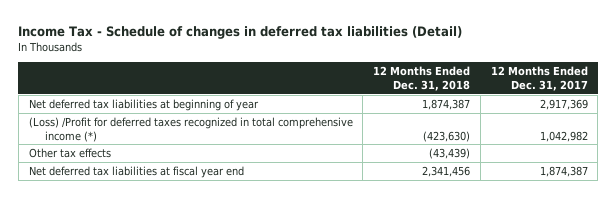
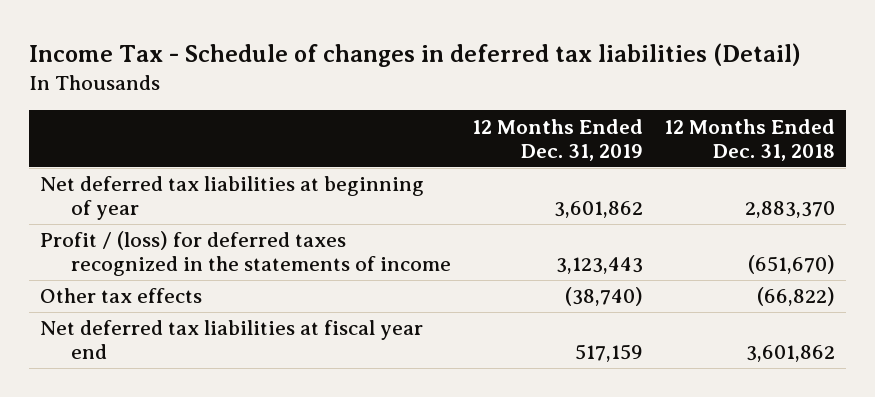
[490,66,588,91] 12 Months Ended Dec. 31, 2017 -> none
none -> [472,118,644,161] 12 Months Ended Dec. 31, 2019
[422,98,471,110] 1,874,387 -> [745,201,836,219] 2,883,370
[28,116,353,142] (Loss) /Profit for deferred taxes recognized in total comprehensive income (*) -> [39,231,452,277] Profit / (loss) for deferred taxes recognized in the statements of income
[423,130,471,142] (423,630) -> [748,255,836,275] (651,670)
[429,147,471,159] (43,439) -> [757,287,836,307] (66,822)
[422,165,471,177] 2,341,456 -> [746,345,836,363] 3,601,862

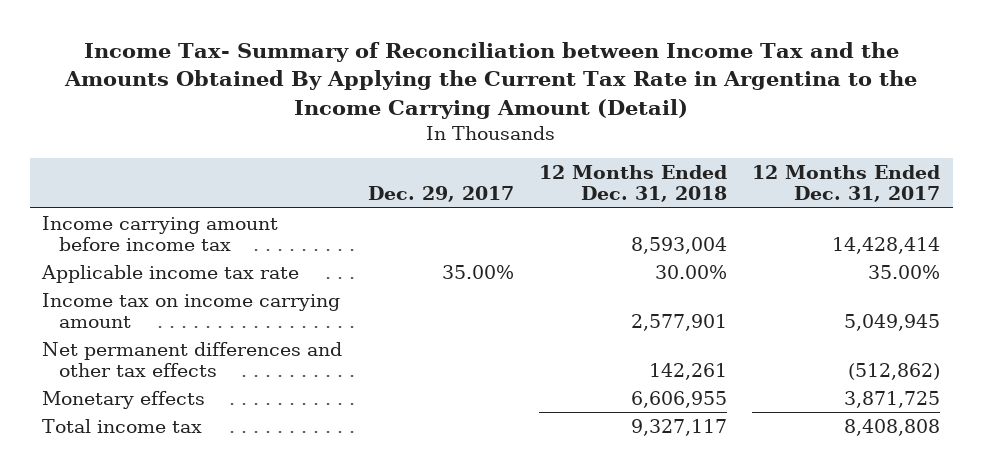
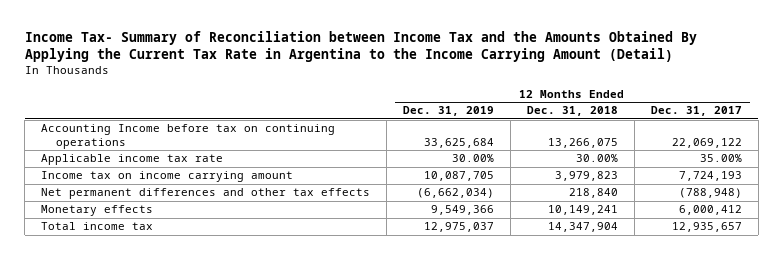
[367,186,514,203] Dec. 29, 2017 -> none
none -> [403,106,495,117] Dec. 31, 2019
[42,215,279,252] Income carrying amount before income tax -> [41,124,336,149] Accounting Income before tax on continuing operations
[630,237,727,255] 8,593,004 -> [547,137,618,148] 13,266,075
[832,237,941,255] 14,428,414 -> [671,137,742,148] 22,069,122
[630,314,727,332] 2,577,901 -> [554,171,618,182] 3,979,823
[844,314,941,332] 5,049,945 -> [678,171,742,182] 7,724,193
[648,363,727,381] 142,261 -> [568,188,618,199] 218,840
[848,363,941,381] (512,862) -> [678,188,742,199] (788,948)
[630,390,727,408] 6,606,955 -> [547,205,618,216] 10,149,241
[844,390,941,408] 3,871,725 -> [678,205,742,216] 6,000,412
[630,418,727,436] 9,327,117 -> [547,222,618,233] 14,347,904
[844,418,941,436] 8,408,808 -> [671,222,742,233] 12,935,657

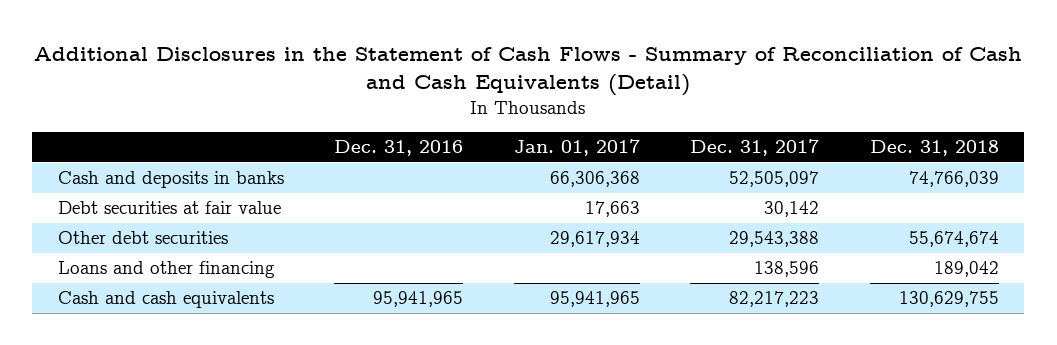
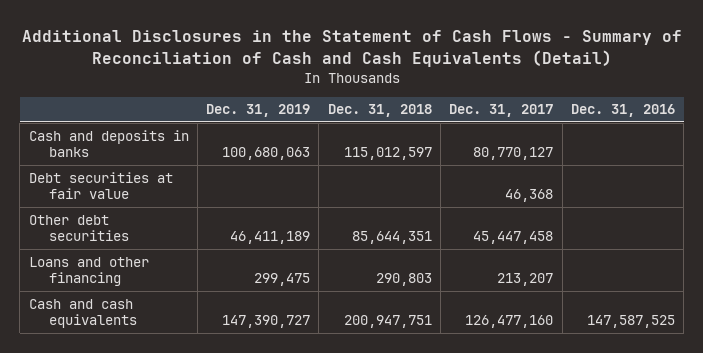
[513,139,640,157] Jan. 01, 2017 -> none
none -> [206,104,311,118] Dec. 31, 2019
[729,171,820,188] 52,505,097 -> [473,147,554,161] 80,770,127
[908,171,999,188] 74,766,039 -> [343,147,432,161] 115,012,597
[764,201,820,218] 30,142 -> [505,189,554,203] 46,368
[729,231,820,248] 29,543,388 -> [473,231,554,245] 45,447,458
[908,231,999,248] 55,674,674 -> [351,231,432,245] 85,644,351
[754,261,820,278] 138,596 -> [497,273,554,287] 213,207
[933,261,999,278] 189,042 -> [375,273,432,287] 290,803
[373,291,464,308] 95,941,965 -> [586,315,675,329] 147,587,525
[729,291,820,308] 82,217,223 -> [465,315,554,329] 126,477,160
[898,291,999,308] 130,629,755 -> [343,315,432,329] 200,947,751

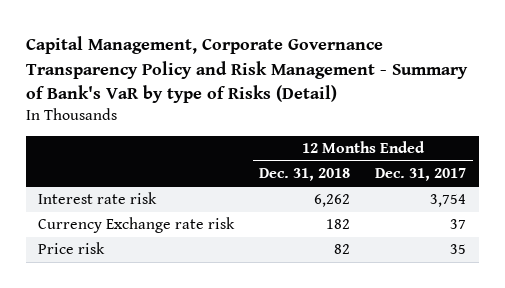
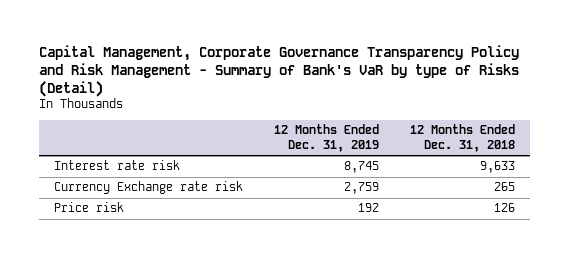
[375,168,467,182] Dec. 31, 2017 -> none
none -> [274,124,380,152] 12 Months Ended Dec. 31, 2019
[314,194,351,208] 6,262 -> [479,161,515,174] 9,633
[326,219,351,230] 182 -> [493,182,515,192] 265
[334,244,351,255] 82 -> [493,203,515,213] 126

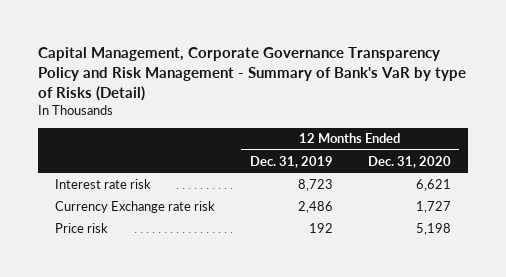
[409,124,515,152] 12 Months Ended Dec. 31, 2018 -> none
none -> [367,155,451,168] Dec. 31, 2020
[344,161,380,174] 8,745 -> [298,178,334,191] 8,723
[344,182,380,195] 2,759 -> [298,200,334,213] 2,486

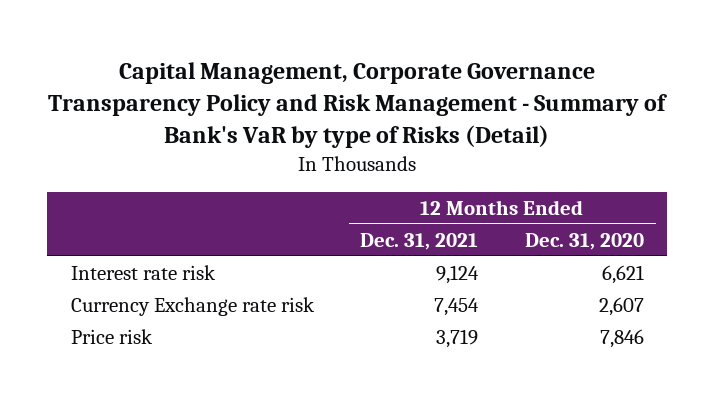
[250,155,334,168] Dec. 31, 2019 -> none
none -> [360,232,479,250] Dec. 31, 2021
[415,200,451,213] 1,727 -> [599,297,645,317] 2,607
[415,222,451,235] 5,198 -> [600,329,645,349] 7,846

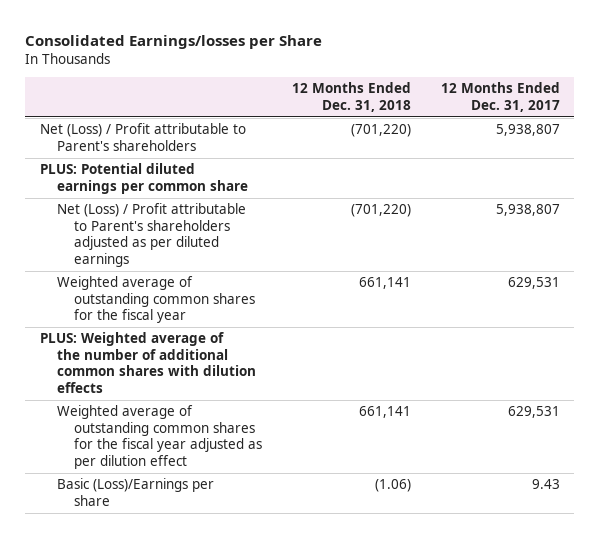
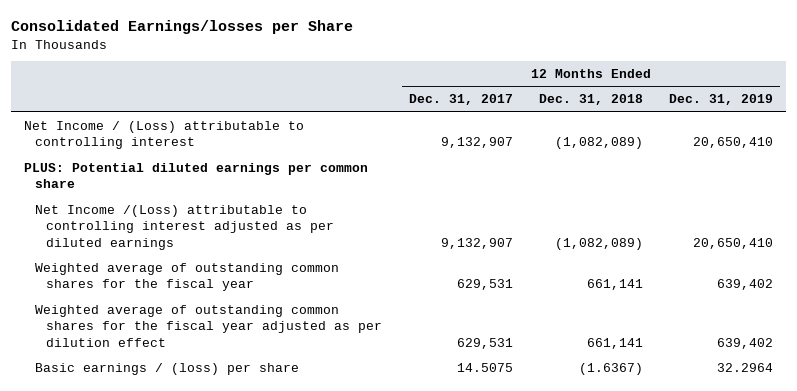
none -> [669,94,774,106] Dec. 31, 2019
[40,123,247,151] Net (Loss) / Profit attributable to Parent's shareholders -> [24,120,305,150] Net Income / (Loss) attributable to controlling interest
[350,124,411,138] (701,220) -> [554,137,643,150] (1,082,089)
[495,124,560,137] 5,938,807 -> [440,137,513,149] 9,132,907
[57,203,247,267] Net (Loss) / Profit attributable to Parent's shareholders adjusted as per diluted earnings -> [35,204,335,251] Net Income /(Loss) attributable to controlling interest adjusted as per diluted earnings
[350,204,411,218] (701,220) -> [554,238,643,251] (1,082,089)
[495,204,560,217] 5,938,807 -> [440,238,513,250] 9,132,907
[40,332,257,393] PLUS: Weighted average of the number of additional common shares with dilution effects -> none
[57,478,215,506] Basic (Loss)/Earnings per share -> [35,362,300,375] Basic earnings / (loss) per share
[374,479,411,493] (1.06) -> [578,362,643,375] (1.6367)
[531,479,560,490] 9.43 -> [456,362,513,372] 14.5075

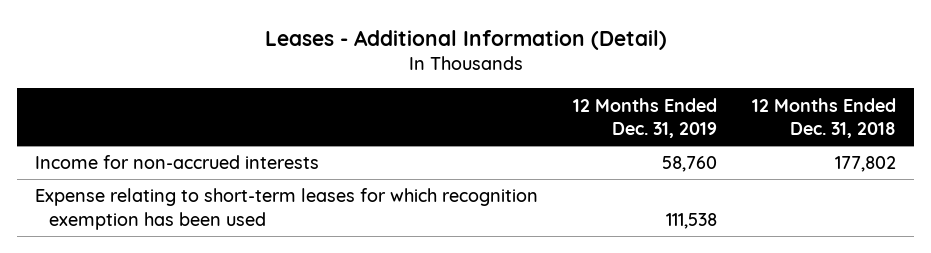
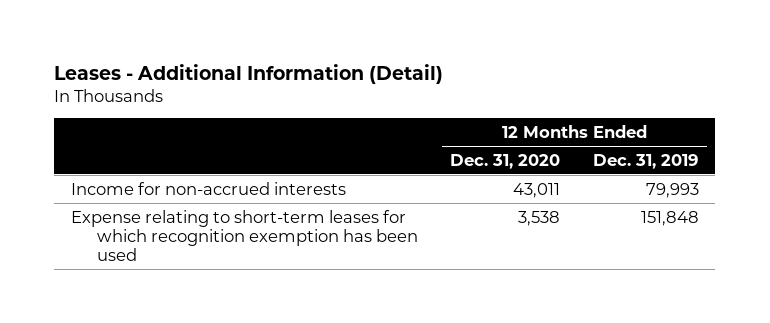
[752,97,897,139] 12 Months Ended Dec. 31, 2018 -> none
none -> [450,153,561,169] Dec. 31, 2020
[662,156,718,173] 58,760 -> [645,182,699,198] 79,993
[666,212,718,229] 111,538 -> [640,210,699,226] 151,848

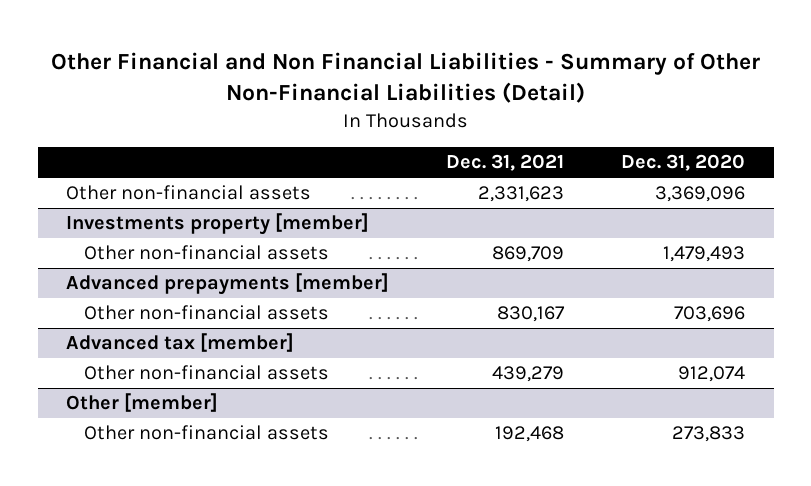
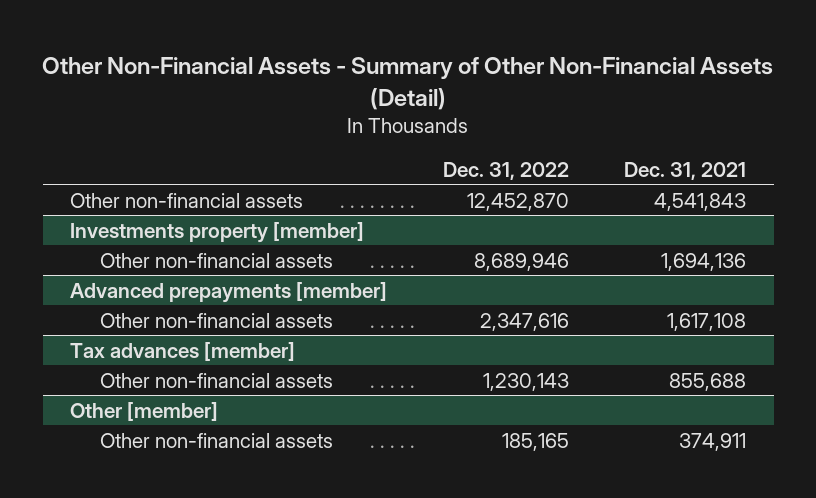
[50,51,760,103] Other Financial and Non Financial Liabilities - Summary of Other Non-Financial Liabilities (Detail) -> [42,57,774,110] Other Non-Financial Assets - Summary of Other Non-Financial Assets (Detail)
[621,154,746,172] Dec. 31, 2020 -> none
none -> [442,161,569,180] Dec. 31, 2022
[478,186,565,203] 2,331,623 -> [654,192,747,211] 4,541,843
[492,246,565,263] 869,709 -> [661,252,747,271] 1,694,136
[497,306,566,323] 830,167 -> [667,312,747,331] 1,617,108
[66,333,295,353] Advanced tax [member] -> [70,341,296,361] Tax advances [member]
[492,366,565,383] 439,279 -> [669,372,747,391] 855,688
[495,426,565,443] 192,468 -> [679,432,747,451] 374,911

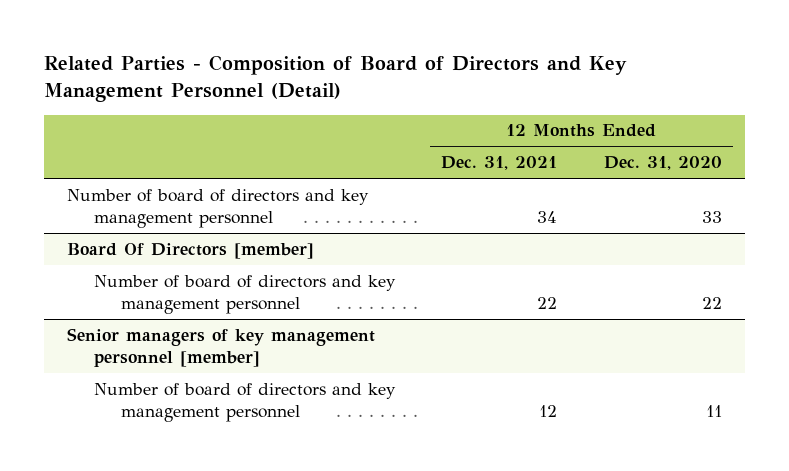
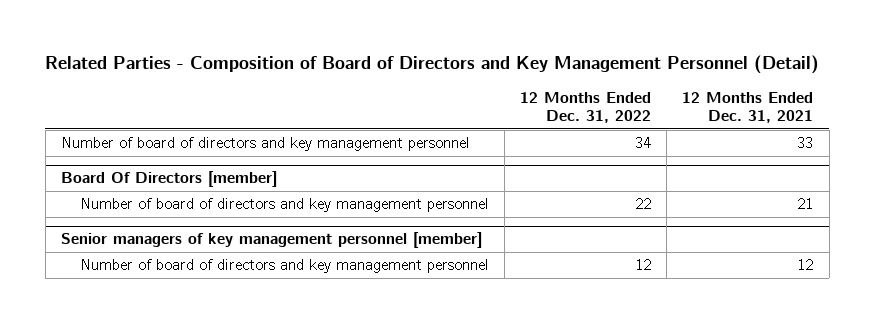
[603,156,722,171] Dec. 31, 2020 -> none
none -> [520,92,652,124] 12 Months Ended Dec. 31, 2022
[537,211,558,224] 34 -> [797,137,814,149] 33
[537,297,558,310] 22 -> [797,198,814,210] 21

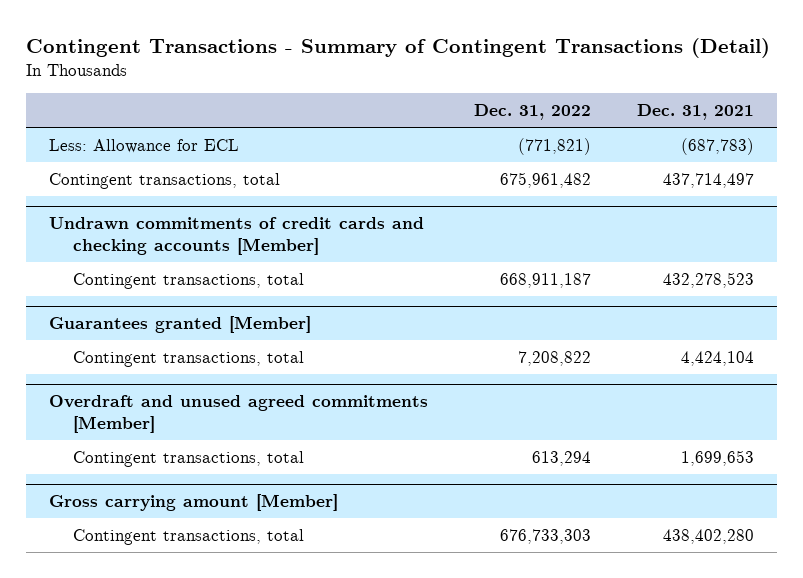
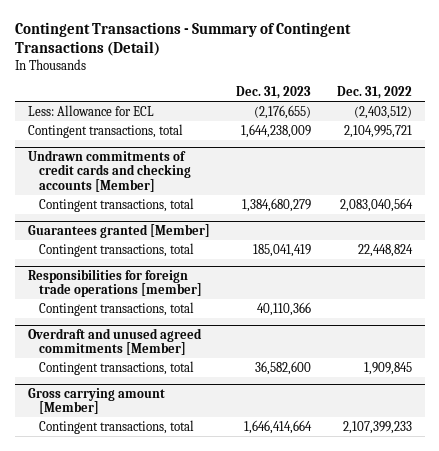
[636,104,754,121] Dec. 31, 2021 -> none
none -> [235,86,311,100] Dec. 31, 2023
[518,137,592,155] (771,821) -> [353,105,412,119] (2,403,512)
[500,171,592,188] 675,961,482 -> [343,124,412,138] 2,104,995,721
[500,272,592,288] 668,911,187 -> [339,197,413,212] 2,083,040,564
[518,350,592,366] 7,208,822 -> [357,243,413,257] 22,448,824
none -> [27,268,202,298] Responsibilities for foreign trade operations [member]
none -> [38,301,194,316] Contingent transactions, total
[532,450,592,466] 613,294 -> [363,361,412,375] 1,909,845
[500,528,592,544] 676,733,303 -> [342,420,412,434] 2,107,399,233

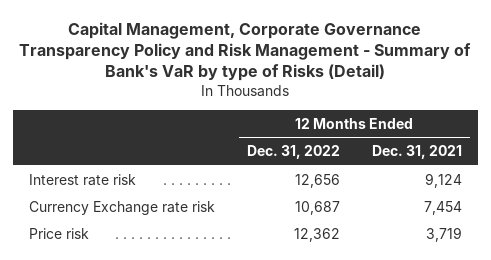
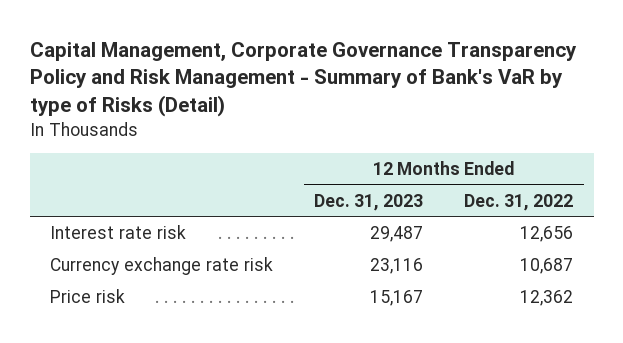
[371,145,462,160] Dec. 31, 2021 -> none
none -> [314,193,424,211] Dec. 31, 2023
[29,200,216,215] Currency Exchange rate risk -> [50,257,274,276] Currency exchange rate risk

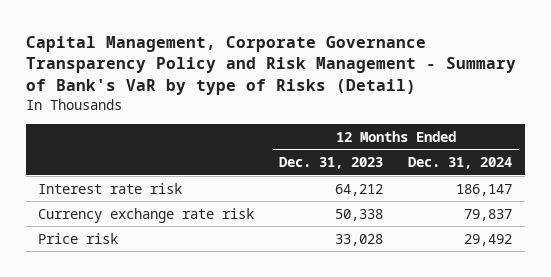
[464,193,574,211] Dec. 31, 2022 -> none
none -> [408,157,513,170] Dec. 31, 2024
[370,226,424,243] 29,487 -> [335,183,384,196] 64,212
[370,258,424,275] 23,116 -> [335,208,384,221] 50,338
[370,290,424,307] 15,167 -> [335,233,384,246] 33,028

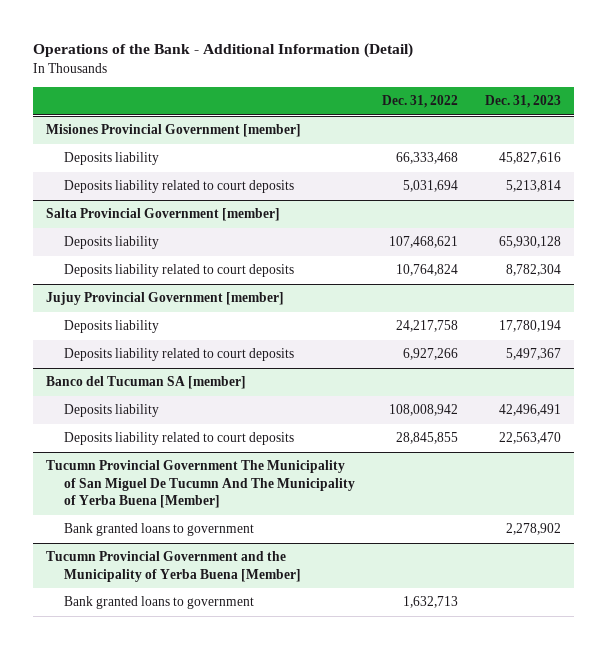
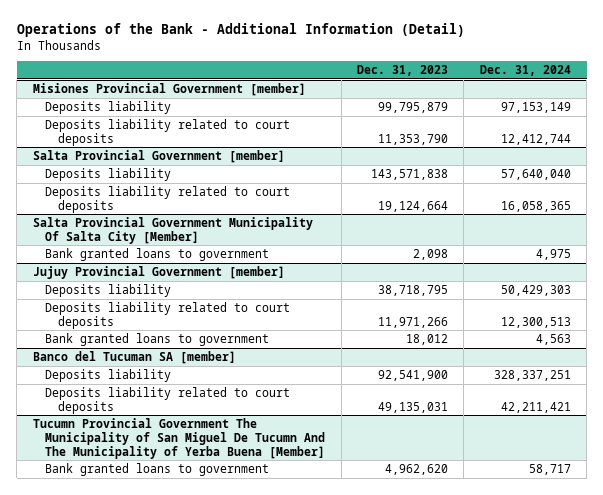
[382,95,459,109] Dec. 31, 2022 -> none
none -> [479,64,571,76] Dec. 31, 2024
[498,152,561,165] 45,827,616 -> [378,101,449,113] 99,795,879
[505,180,561,193] 5,213,814 -> [378,133,449,145] 11,353,790
[498,236,561,249] 65,930,128 -> [371,168,449,180] 143,571,838
[505,264,561,277] 8,782,304 -> [378,200,449,212] 19,124,664
none -> [32,216,313,244] Salta Provincial Government Municipality Of Salta City [Member]
none -> [45,247,270,261] Bank granted loans to government
[498,320,561,333] 17,780,194 -> [378,284,449,296] 38,718,795
[505,348,561,361] 5,497,367 -> [378,316,449,328] 11,971,266
none -> [45,332,270,346] Bank granted loans to government
[498,404,561,417] 42,496,491 -> [378,369,449,381] 92,541,900
[498,432,561,445] 22,563,470 -> [378,401,449,413] 49,135,031
[46,551,302,582] Tucumn Provincial Government and the Municipality of Yerba Buena [Member] -> none
[64,596,255,610] Bank granted loans to government -> none
[505,523,561,536] 2,278,902 -> [385,463,449,475] 4,962,620

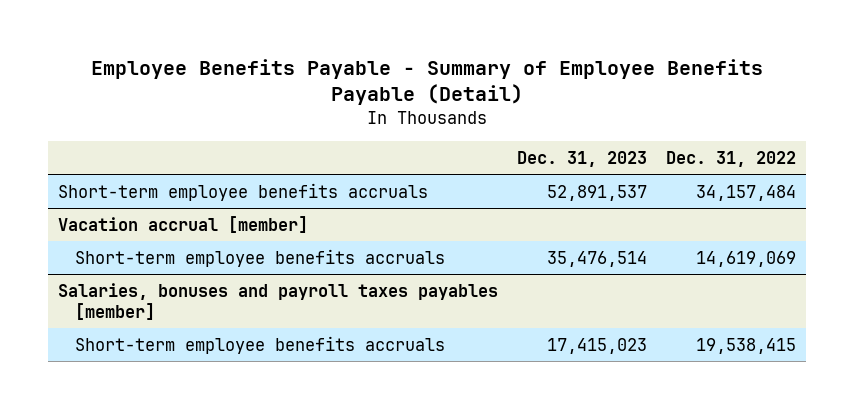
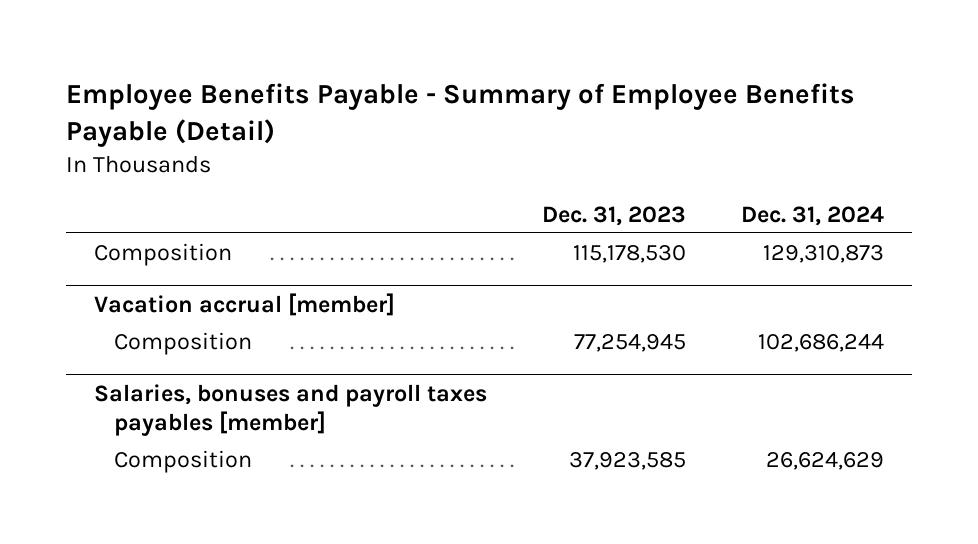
[666,150,797,167] Dec. 31, 2022 -> none
none -> [741,205,885,226] Dec. 31, 2024
[57,182,428,201] Short-term employee benefits accruals -> none
none -> [93,242,232,266] Composition
[75,248,446,267] Short-term employee benefits accruals -> none
none -> [113,331,252,355] Composition
[75,335,446,354] Short-term employee benefits accruals -> none
none -> [113,449,252,473] Composition

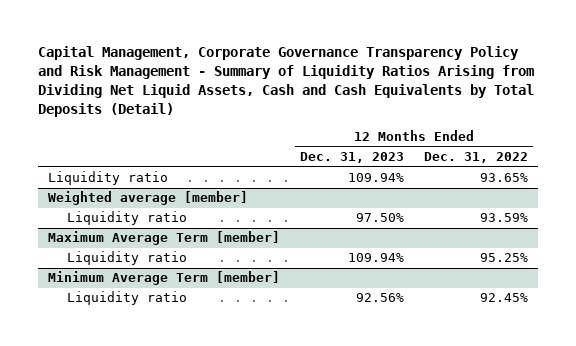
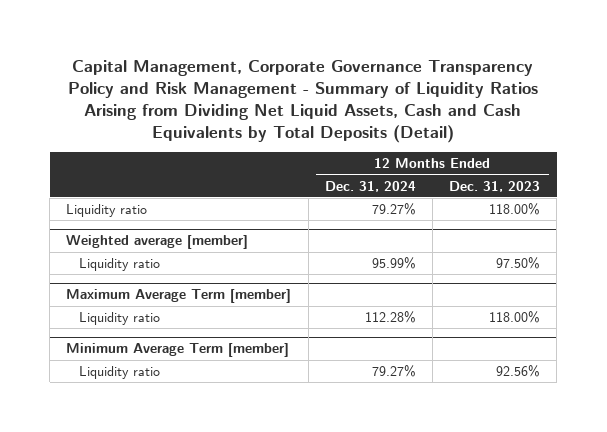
[424,152,529,164] Dec. 31, 2022 -> none
none -> [324,180,416,192] Dec. 31, 2024
[347,173,404,183] 109.94% -> [489,203,541,216] 118.00%
[347,253,404,263] 109.94% -> [489,311,541,324] 118.00%

